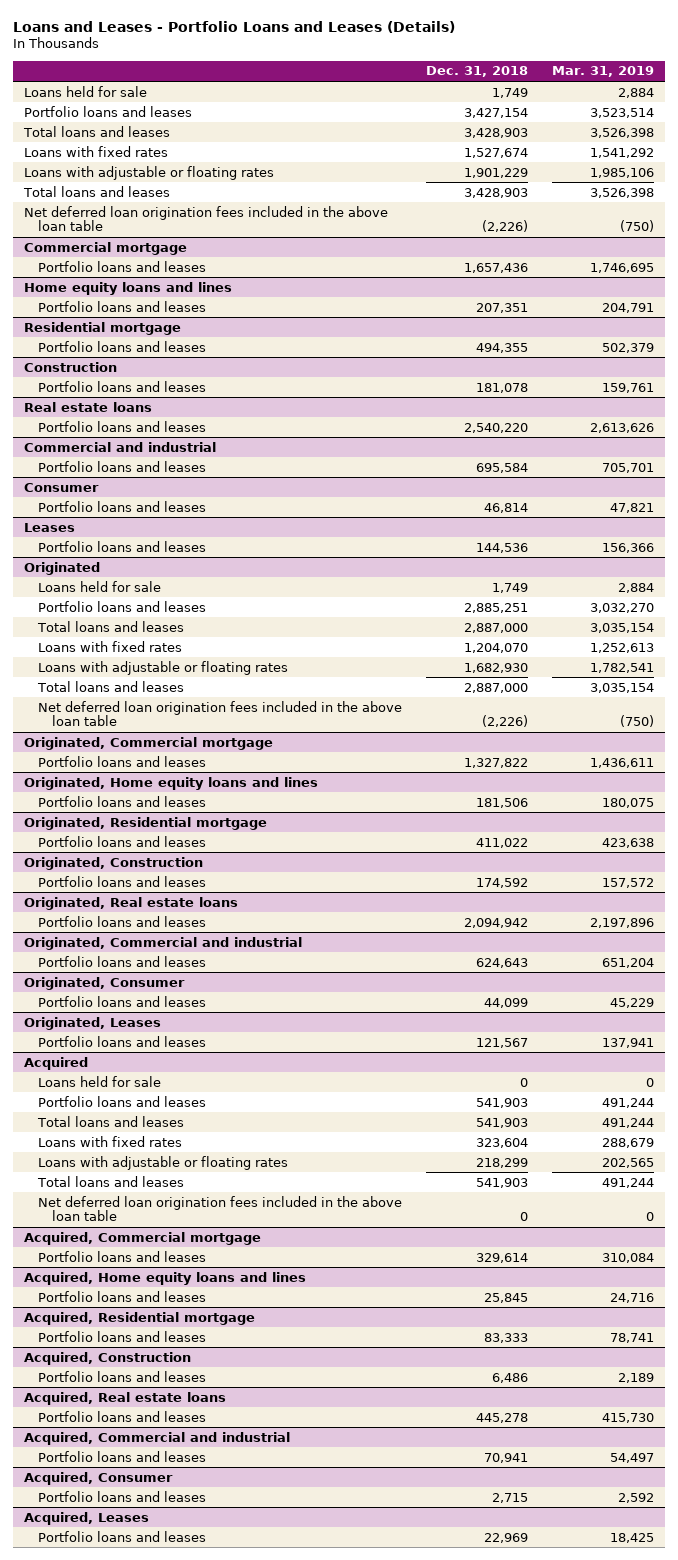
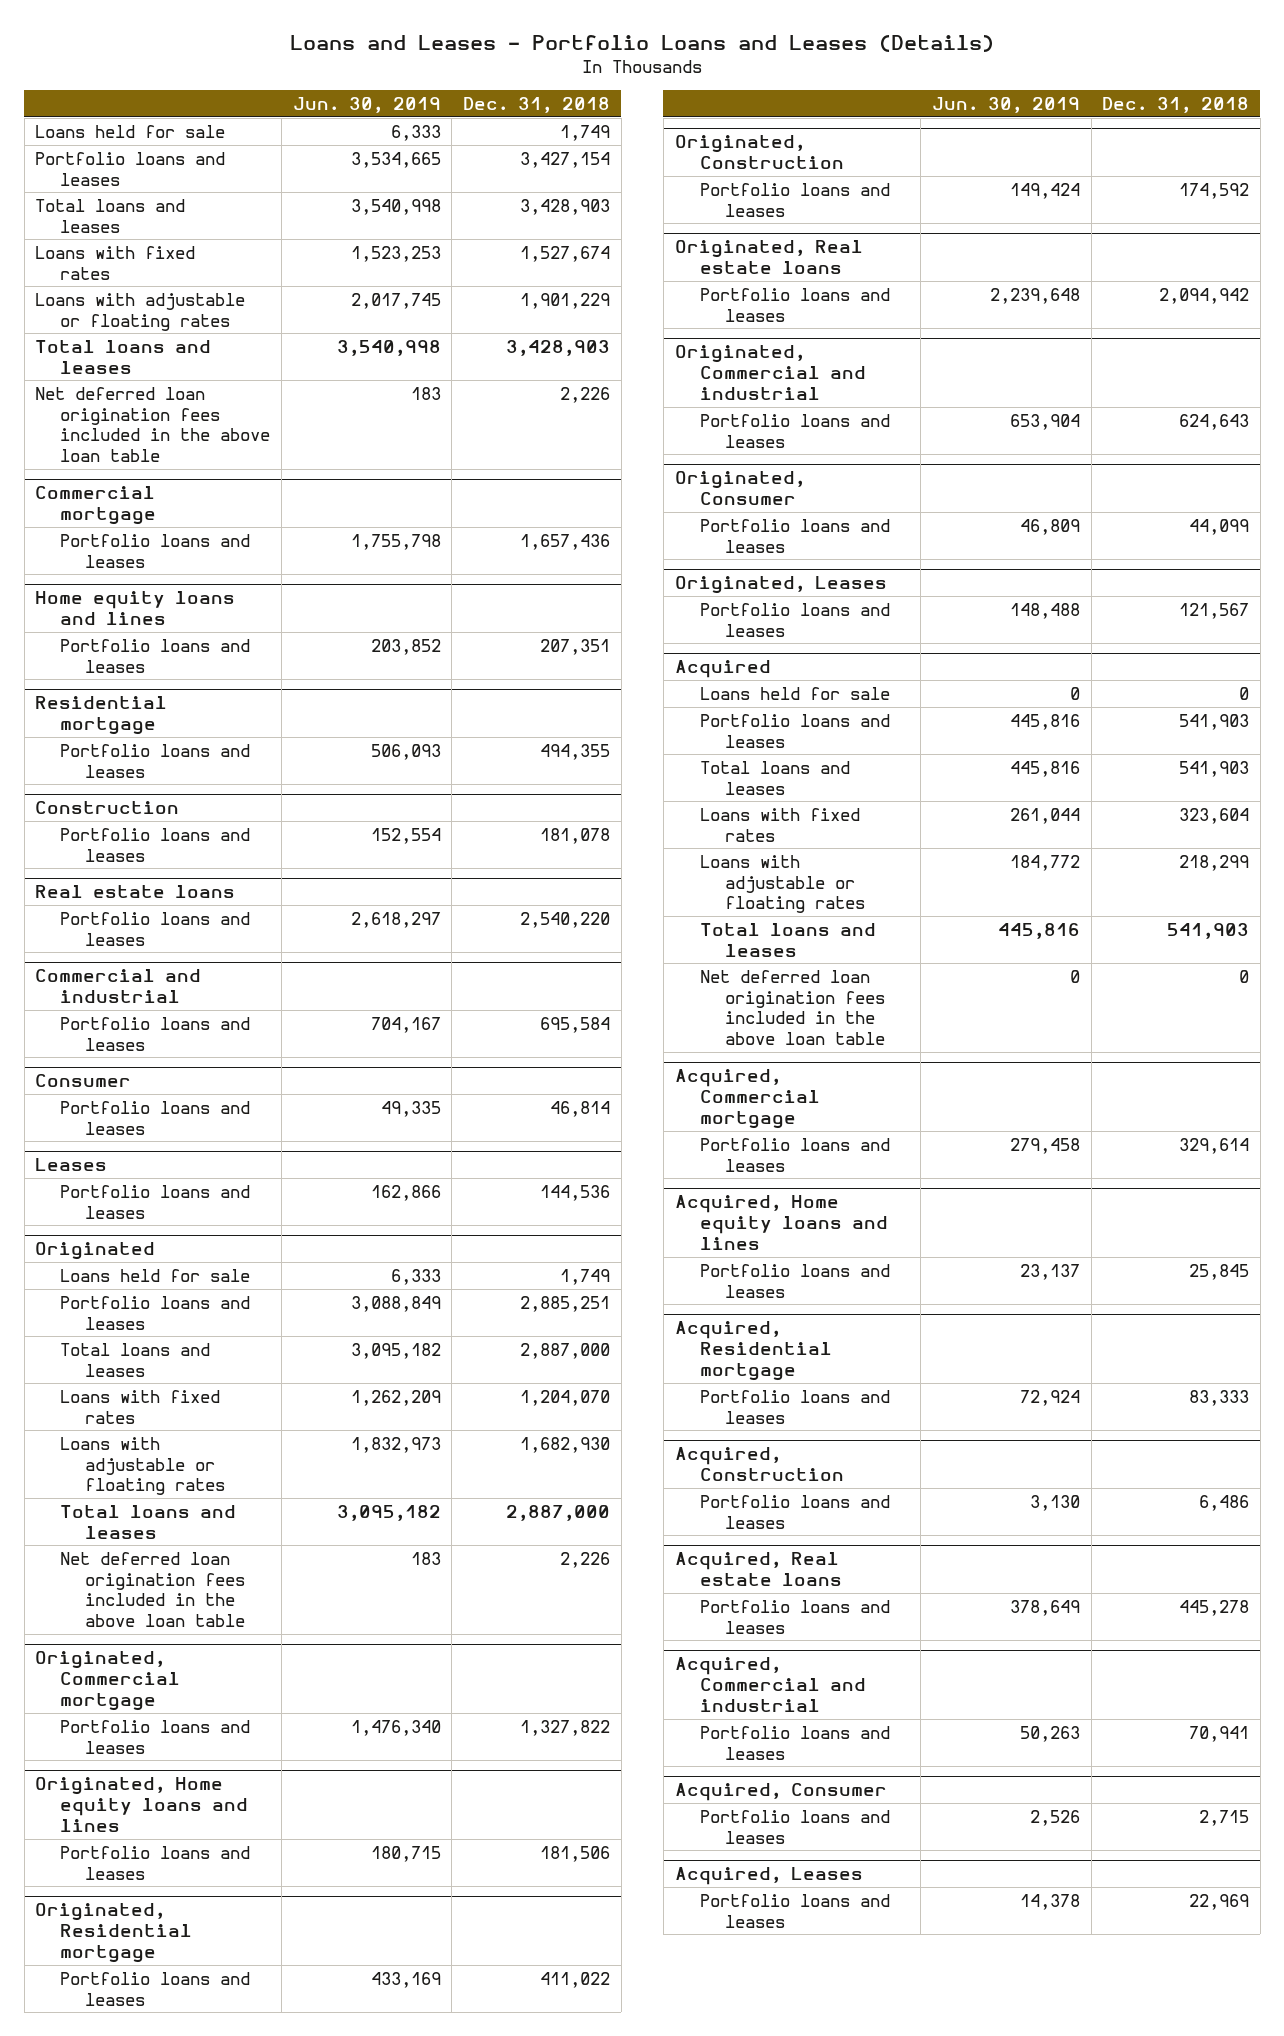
[551,66,654,78] Mar. 31, 2019 -> none
none -> [292,96,441,113] Jun. 30, 2019
[481,220,528,233] (2,226) -> [559,386,610,403] 2,226
[481,715,528,728] (2,226) -> [559,1551,610,1568] 2,226

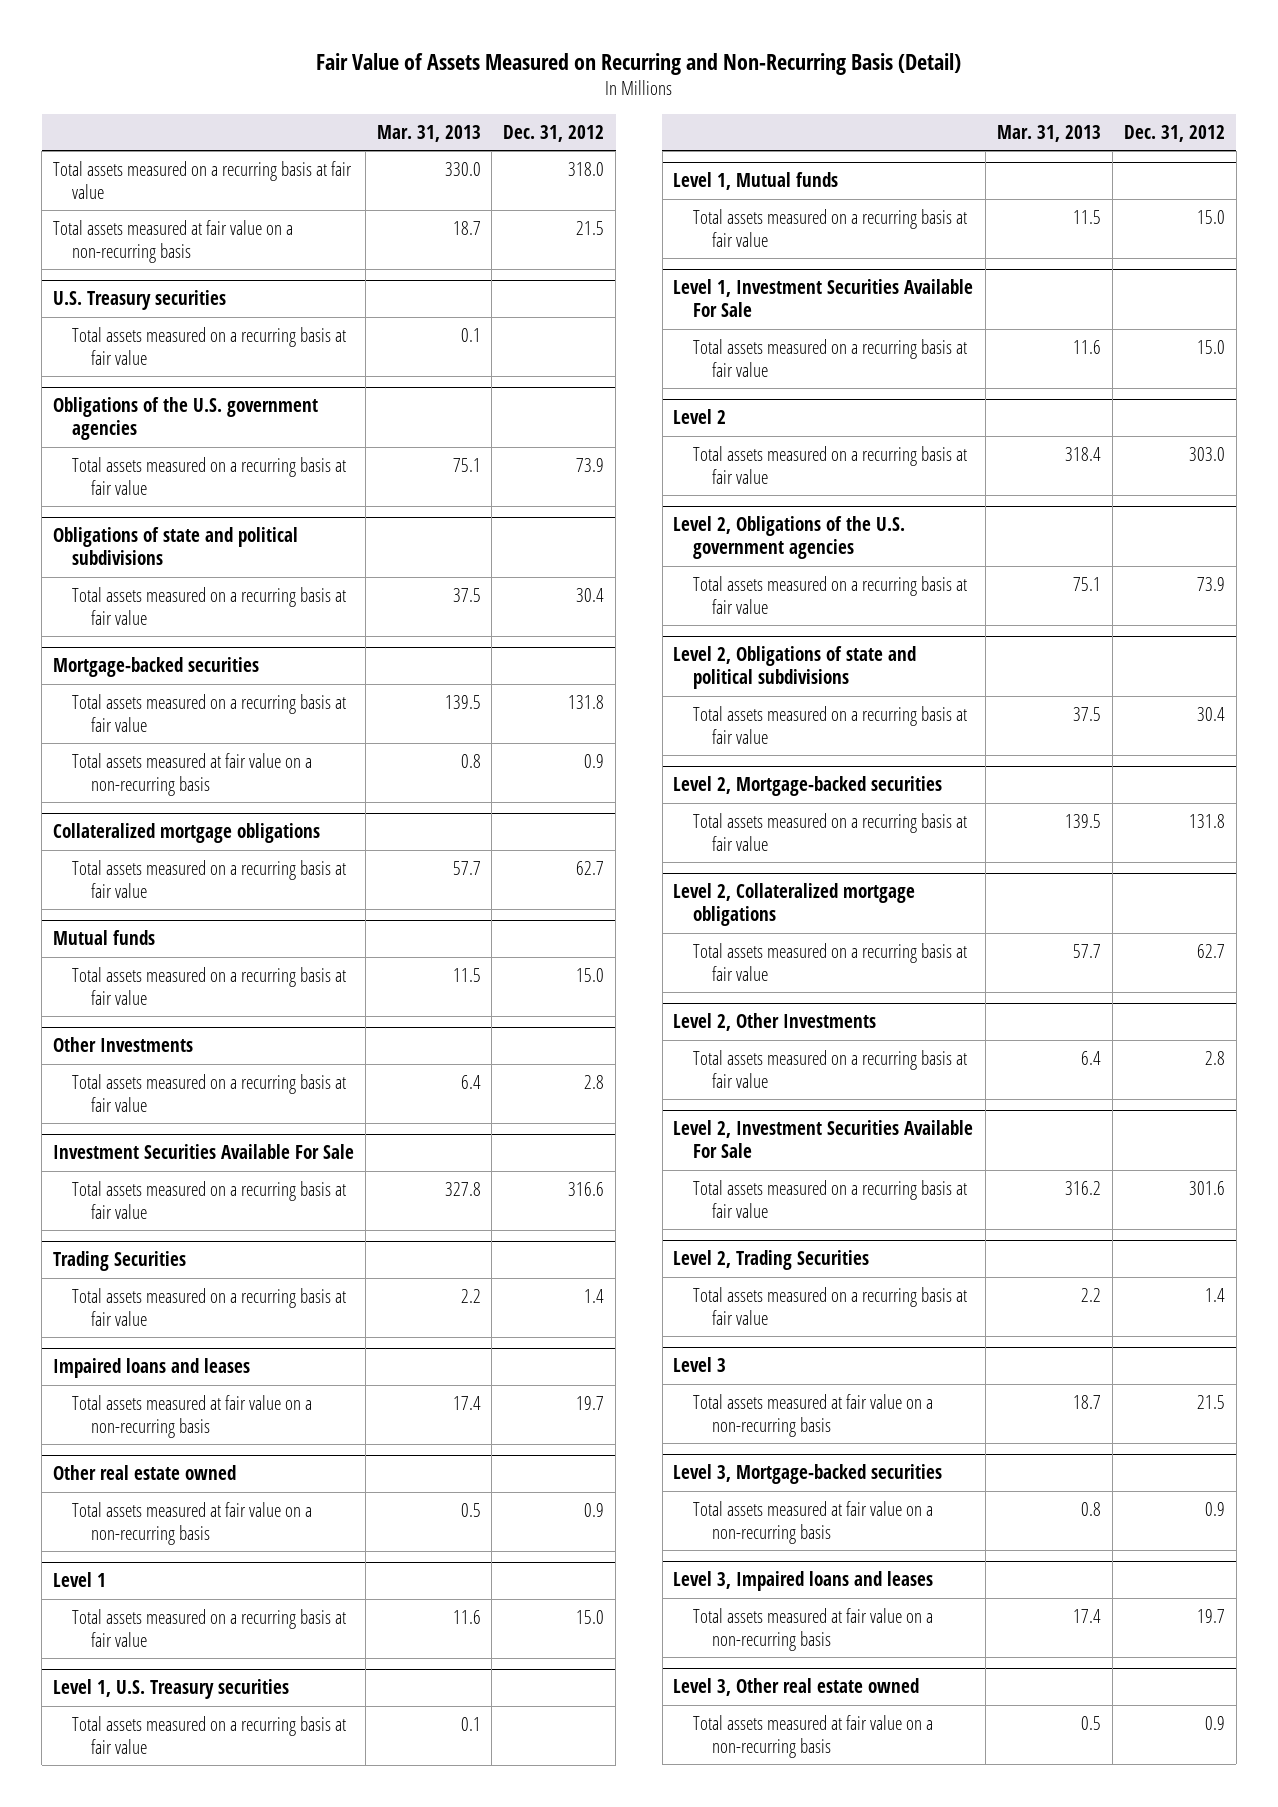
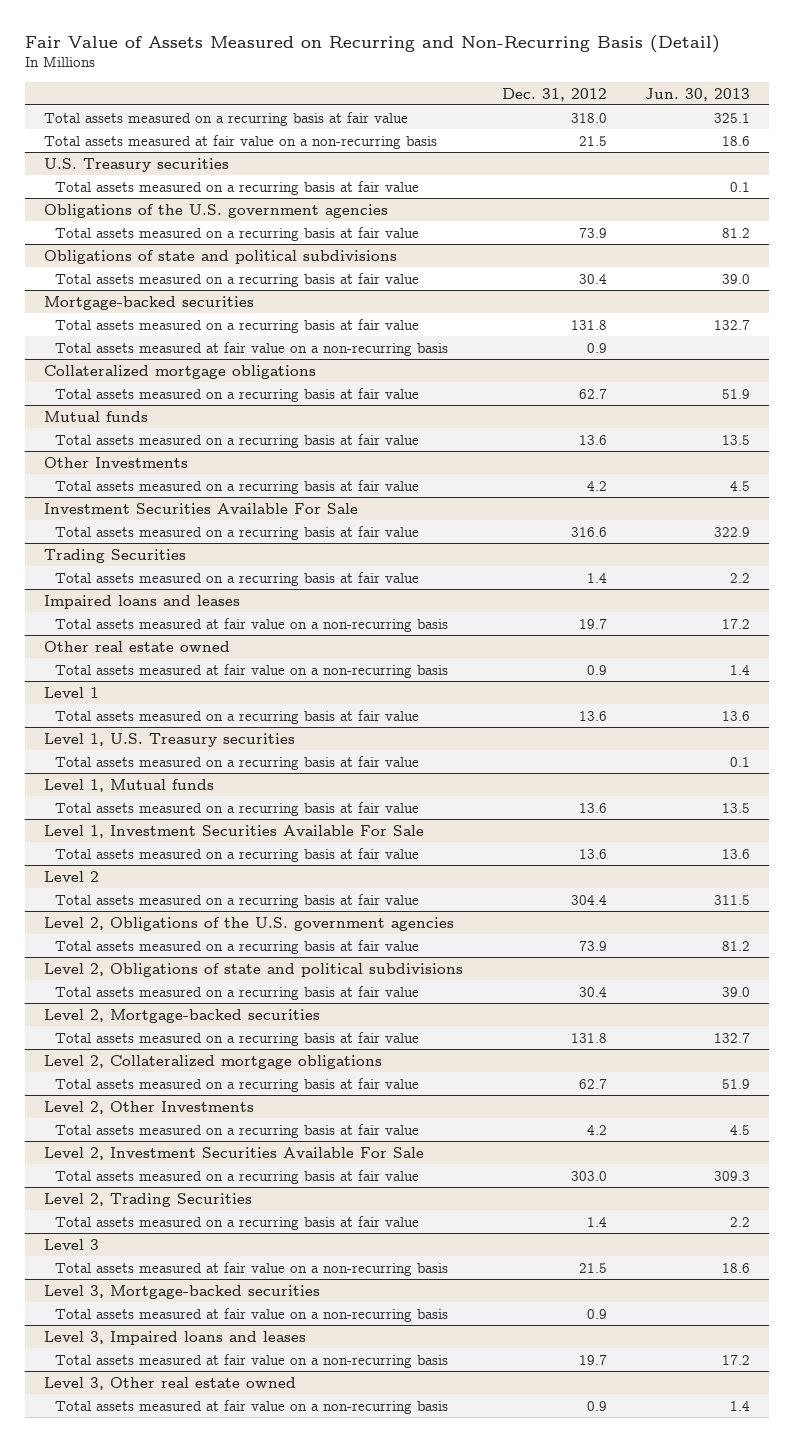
[376,124,481,142] Mar. 31, 2013 -> none
none -> [644,87,750,101] Jun. 30, 2013
[576,967,605,982] 15.0 -> [578,434,607,445] 13.6
[584,1074,605,1089] 2.8 -> [586,480,607,491] 4.2
[576,1609,605,1624] 15.0 -> [578,710,607,721] 13.6
[1196,209,1225,224] 15.0 -> [578,802,607,813] 13.6
[1196,339,1225,354] 15.0 -> [578,848,607,859] 13.6
[1188,446,1225,461] 303.0 -> [570,894,607,905] 304.4
[1204,1050,1225,1065] 2.8 -> [586,1124,607,1135] 4.2
[1188,1180,1225,1195] 301.6 -> [570,1170,607,1181] 303.0

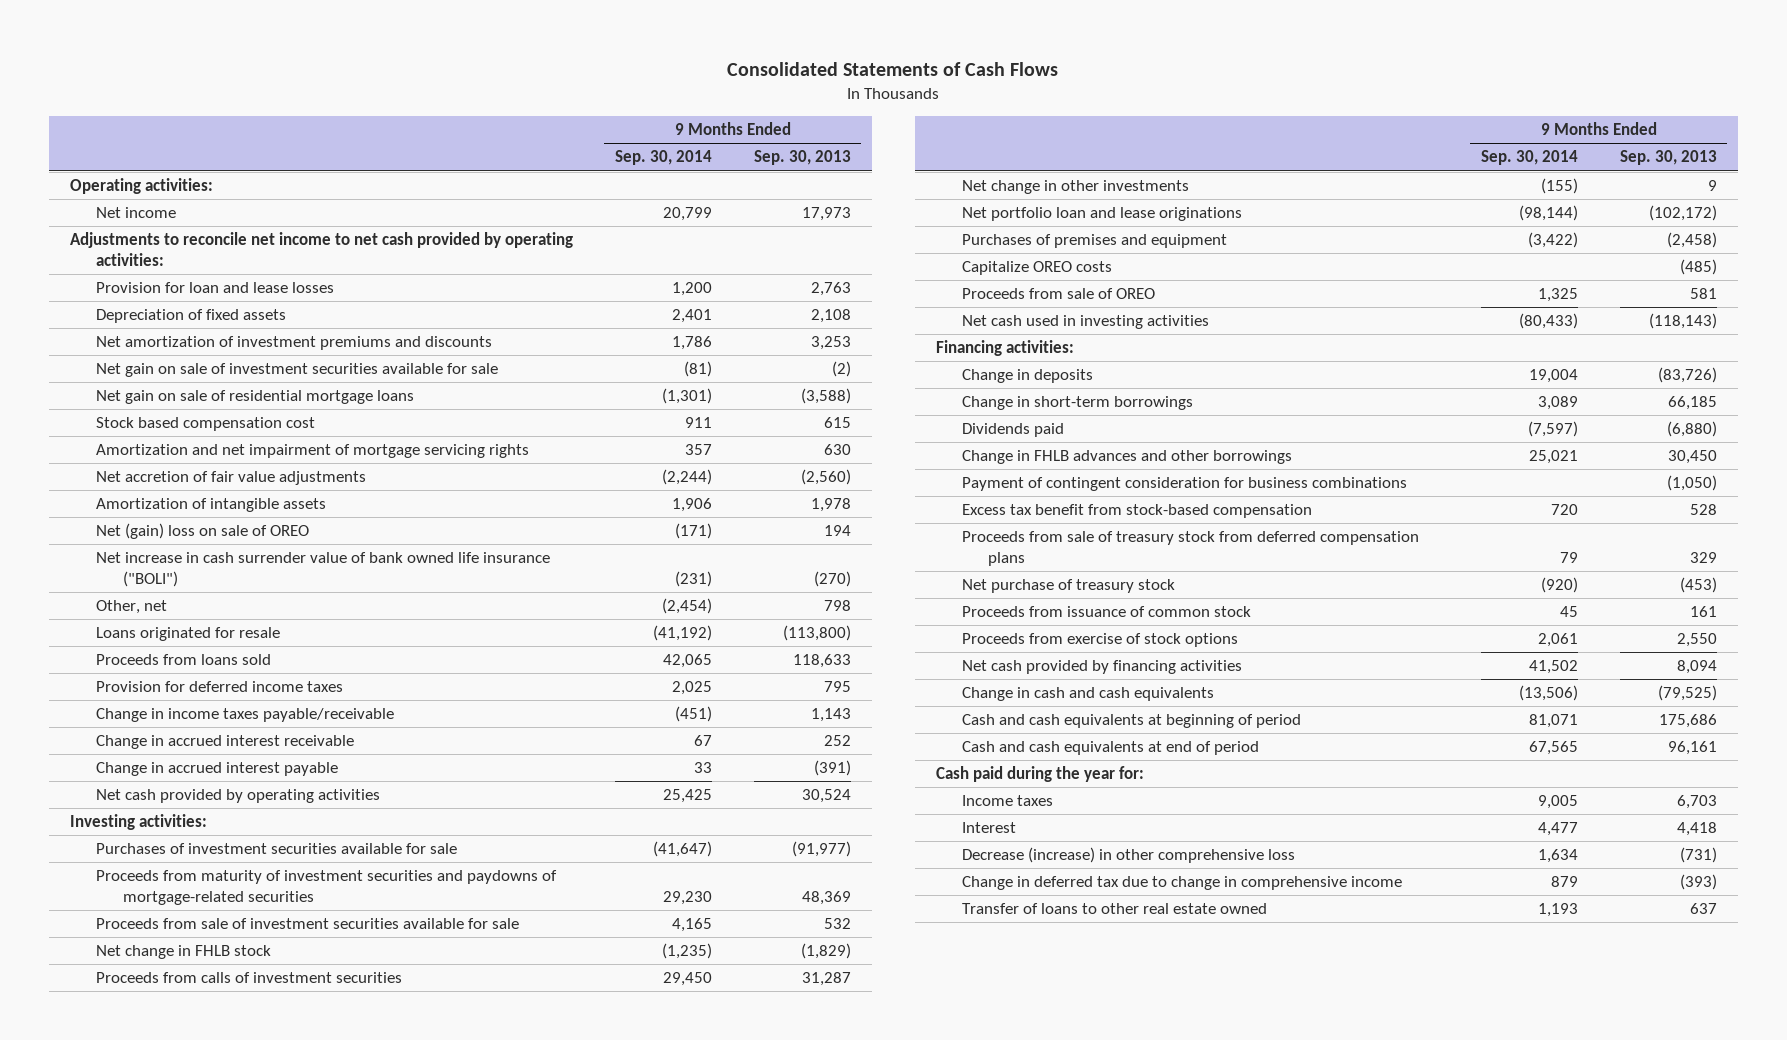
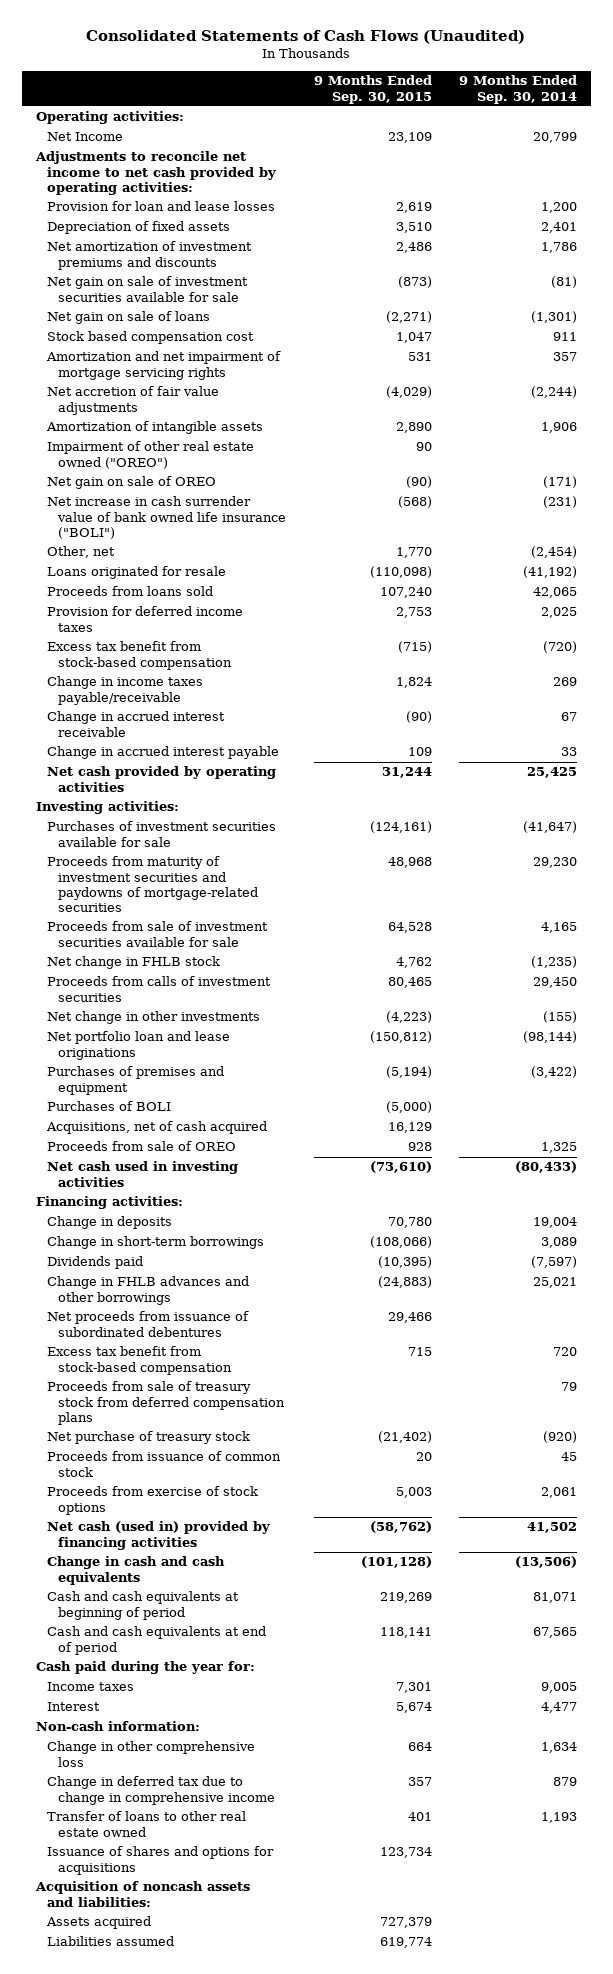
[727,61,1059,76] Consolidated Statements of Cash Flows -> [86,30,526,45] Consolidated Statements of Cash Flows (Unaudited)
[753,150,851,166] Sep. 30, 2013 -> none
none -> [313,75,432,104] 9 Months Ended Sep. 30, 2015
[96,207,177,219] Net income -> [46,132,123,142] Net Income
[96,390,415,405] Net gain on sale of residential mortgage loans -> [46,311,210,325] Net gain on sale of loans
none -> [46,441,254,469] Impairment of other real estate owned ("OREO")
[96,523,310,540] Net (gain) loss on sale of OREO -> [46,476,216,490] Net gain on sale of OREO
none -> [46,641,233,670] Excess tax benefit from stock-based compensation
[674,706,712,723] (451) -> [552,677,577,687] 269
[962,261,1113,276] Capitalize OREO costs -> none
none -> [46,1101,171,1112] Purchases of BOLI
none -> [45,1121,267,1135] Acquisitions, net of cash acquired
[962,477,1408,492] Payment of contingent consideration for business combinations -> none
none -> [46,1311,249,1337] Net proceeds from issuance of subordinated debentures
[962,660,1243,675] Net cash provided by financing activities -> [46,1521,270,1550] Net cash (used in) provided by financing activities
none -> [35,1721,200,1732] Non-cash information:
[962,847,1296,864] Decrease (increase) in other comprehensive loss -> [46,1741,255,1767] Change in other comprehensive loss
none -> [46,1846,274,1875] Issuance of shares and options for acquisitions
none -> [34,1881,250,1907] Acquisition of noncash assets and liabilities:
none -> [45,1916,151,1930] Assets acquired
none -> [46,1936,174,1947] Liabilities assumed

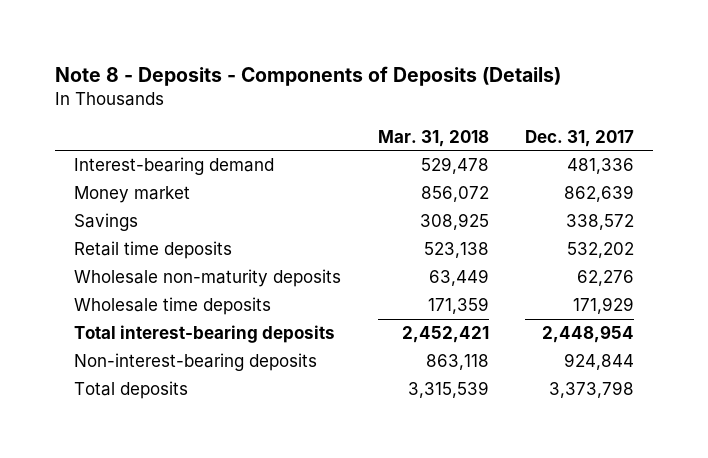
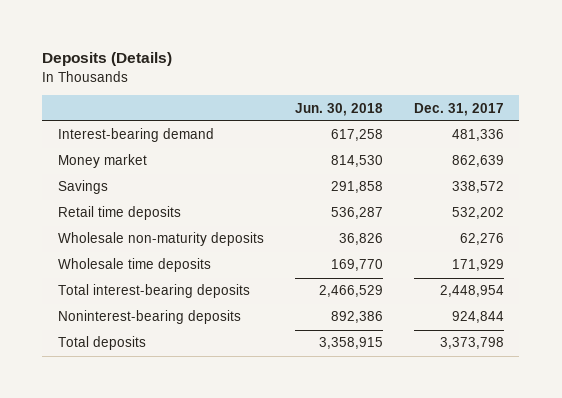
[55,66,562,87] Note 8 - Deposits - Components of Deposits (Details) -> [42,52,173,67] Deposits (Details)
[377,129,489,147] Mar. 31, 2018 -> none
none -> [294,102,383,116] Jun. 30, 2018
[73,353,317,372] Non-interest-bearing deposits -> [57,310,241,325] Noninterest-bearing deposits

